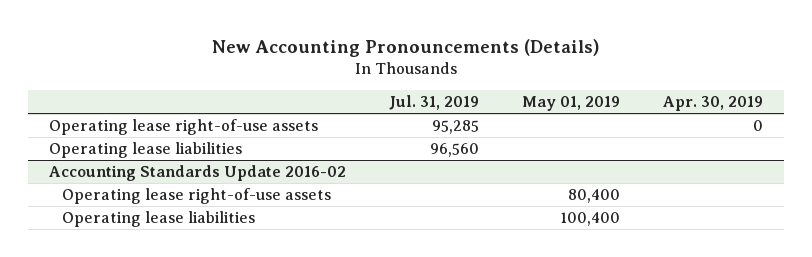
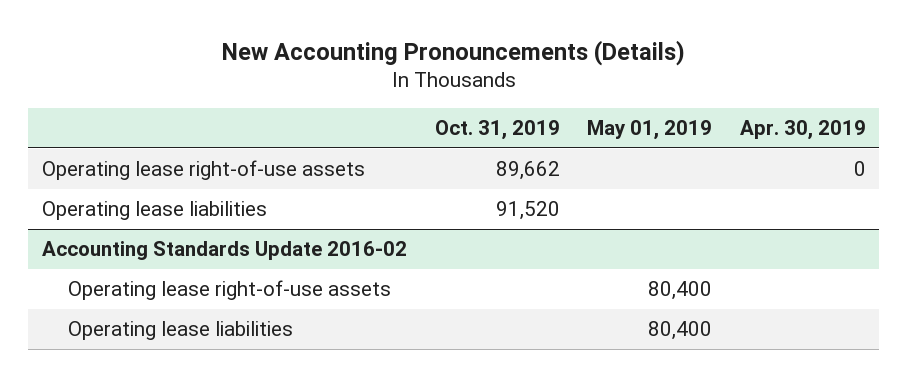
[389,95,480,111] Jul. 31, 2019 -> none
none -> [434,120,560,141] Oct. 31, 2019
[560,211,621,226] 100,400 -> [648,321,713,341] 80,400

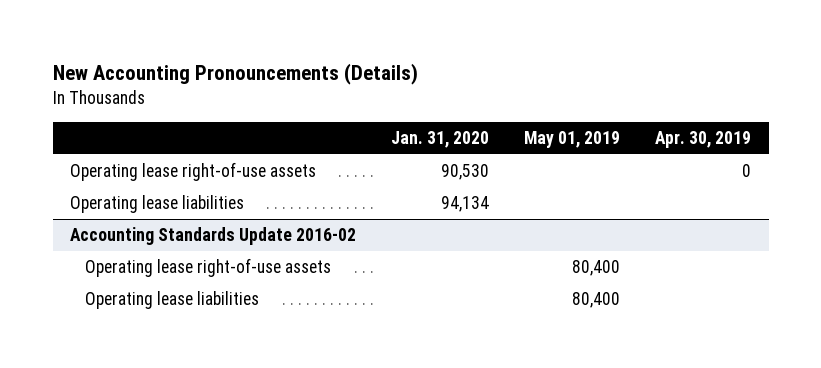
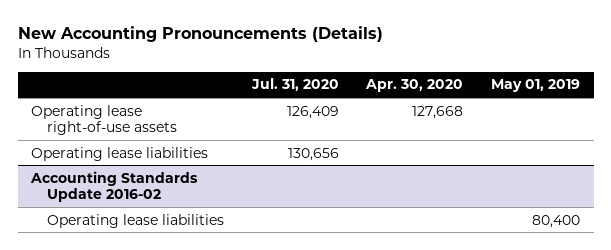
[391,131,490,149] Jan. 31, 2020 -> none
[655,131,752,149] Apr. 30, 2019 -> none
none -> [250,78,339,92] Jul. 31, 2020
none -> [365,79,464,93] Apr. 30, 2020
[85,258,332,278] Operating lease right-of-use assets -> none

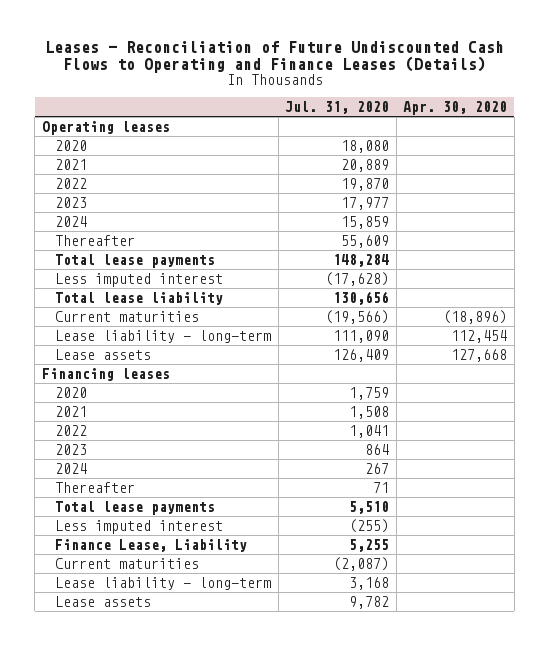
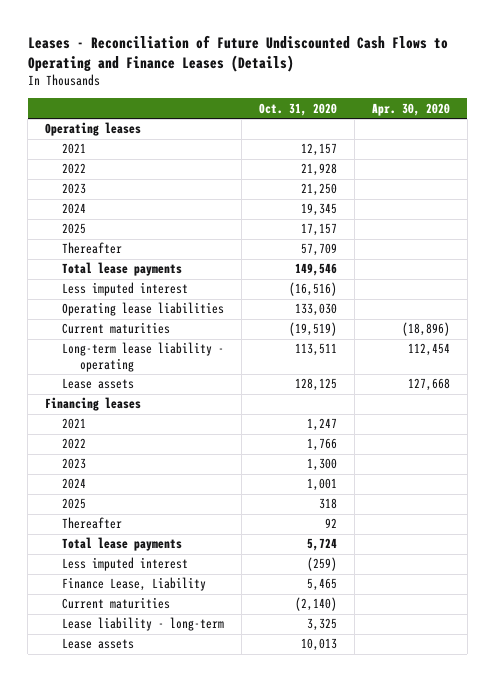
[285,100,390,114] Jul. 31, 2020 -> none
none -> [259,102,338,116] Oct. 31, 2020
[55,139,88,151] 2020 -> none
none -> [62,223,87,235] 2025
[55,291,224,305] Total lease liability -> [62,302,225,317] Operating lease liabilities
[55,329,272,343] Lease liability - long-term -> [62,342,225,373] Long-term lease liability - operating
[55,386,88,398] 2020 -> none
none -> [62,498,87,510] 2025

